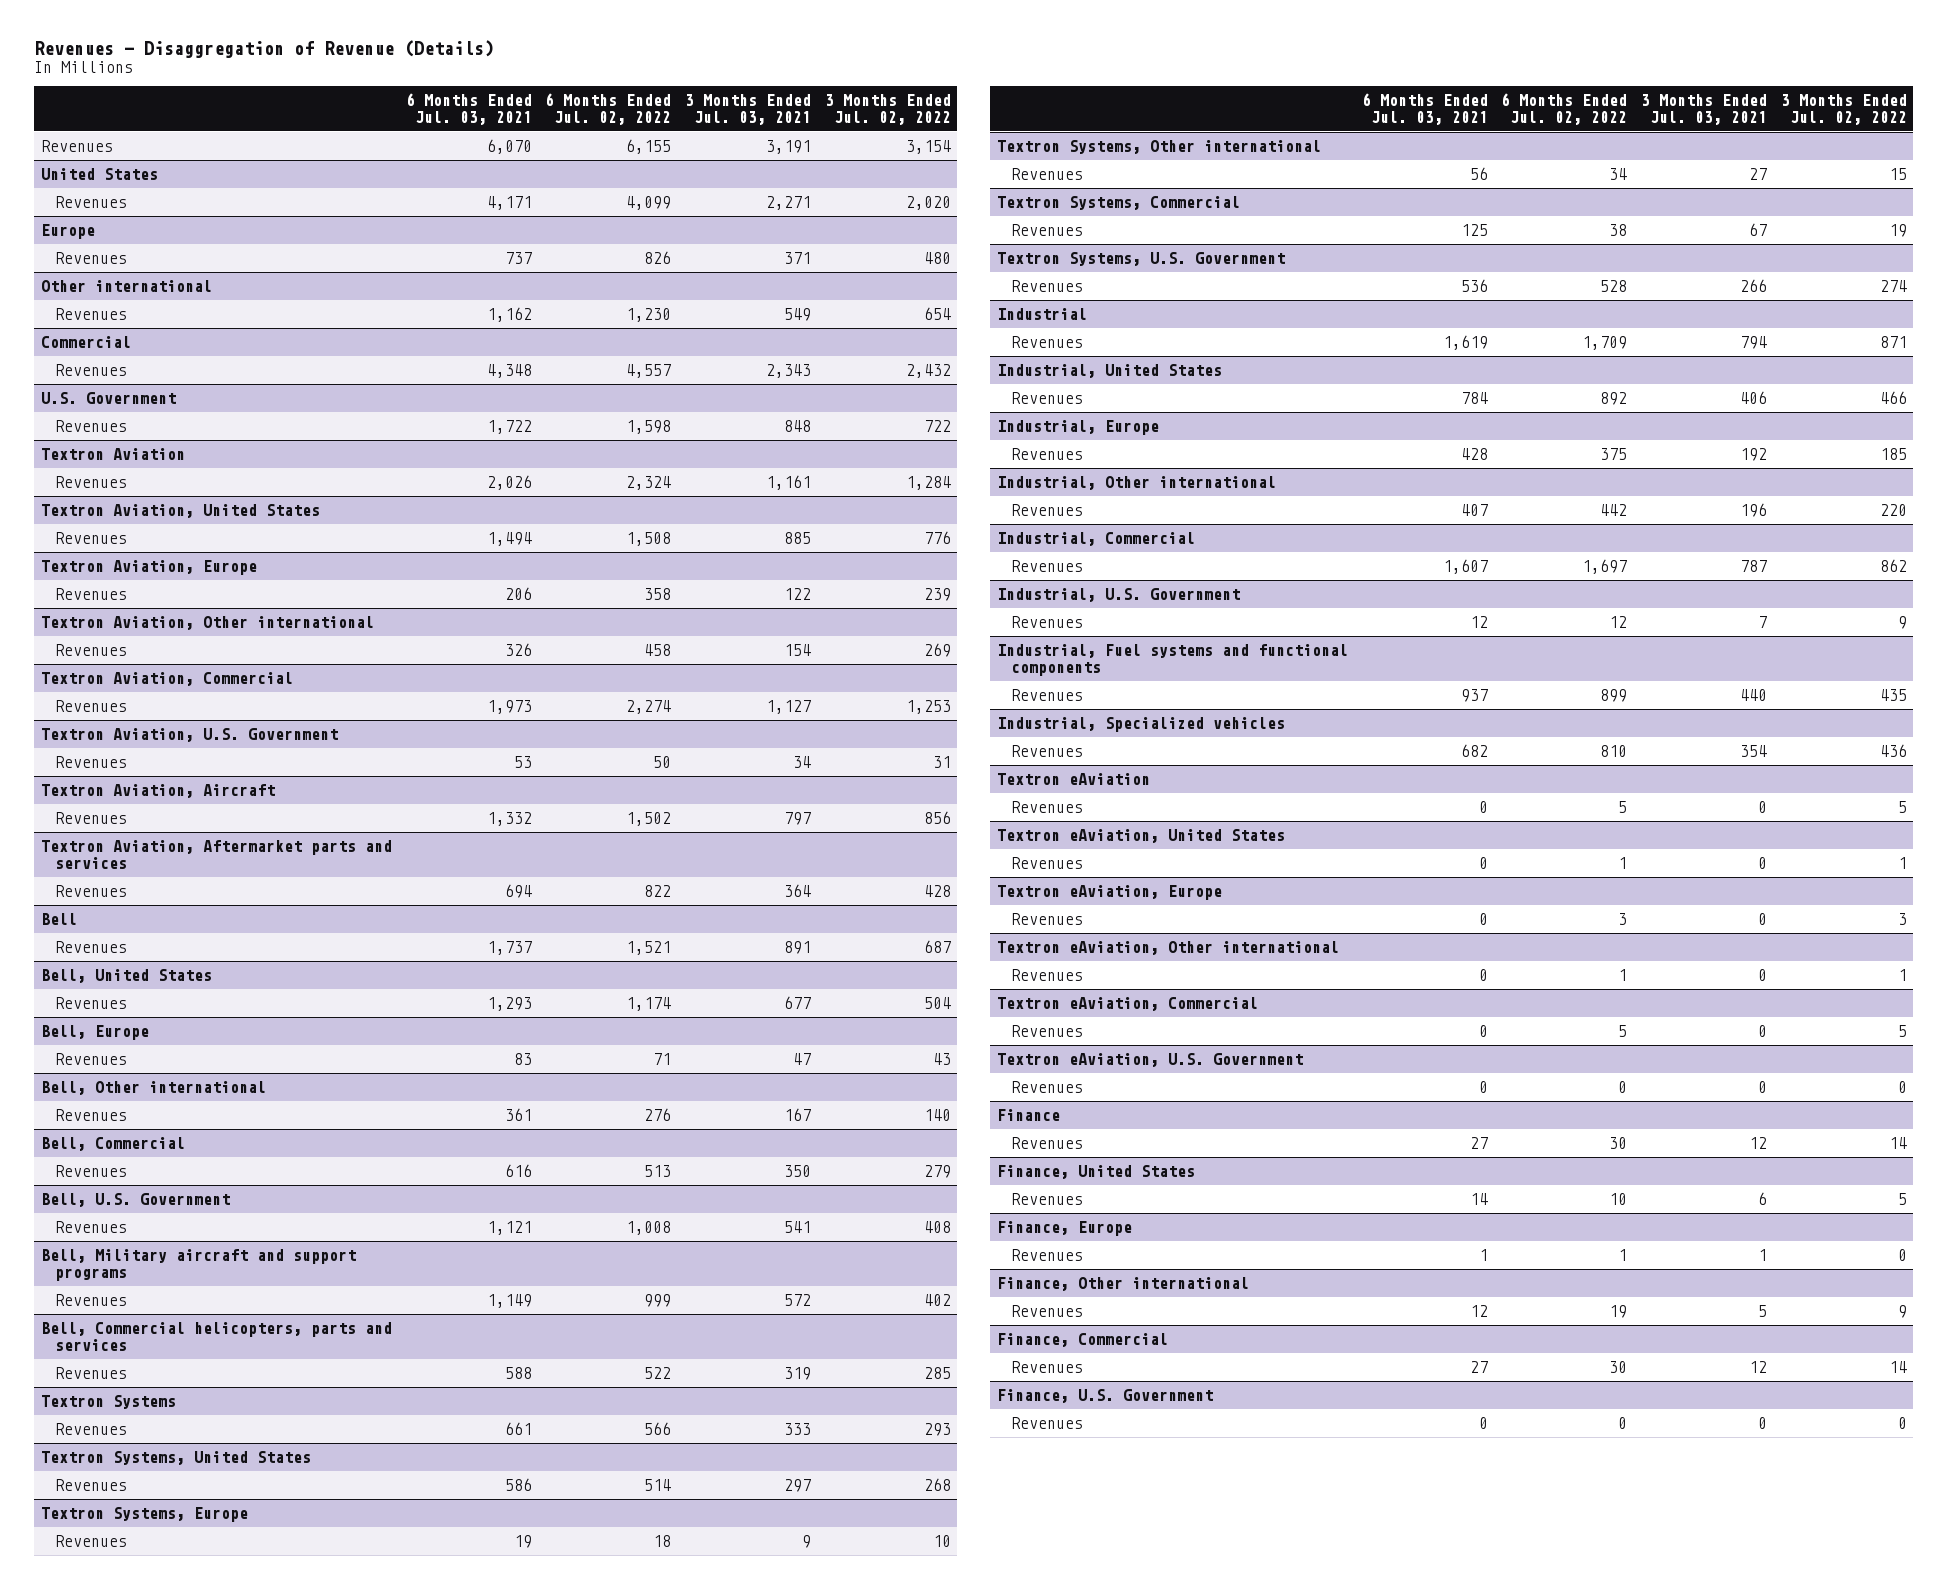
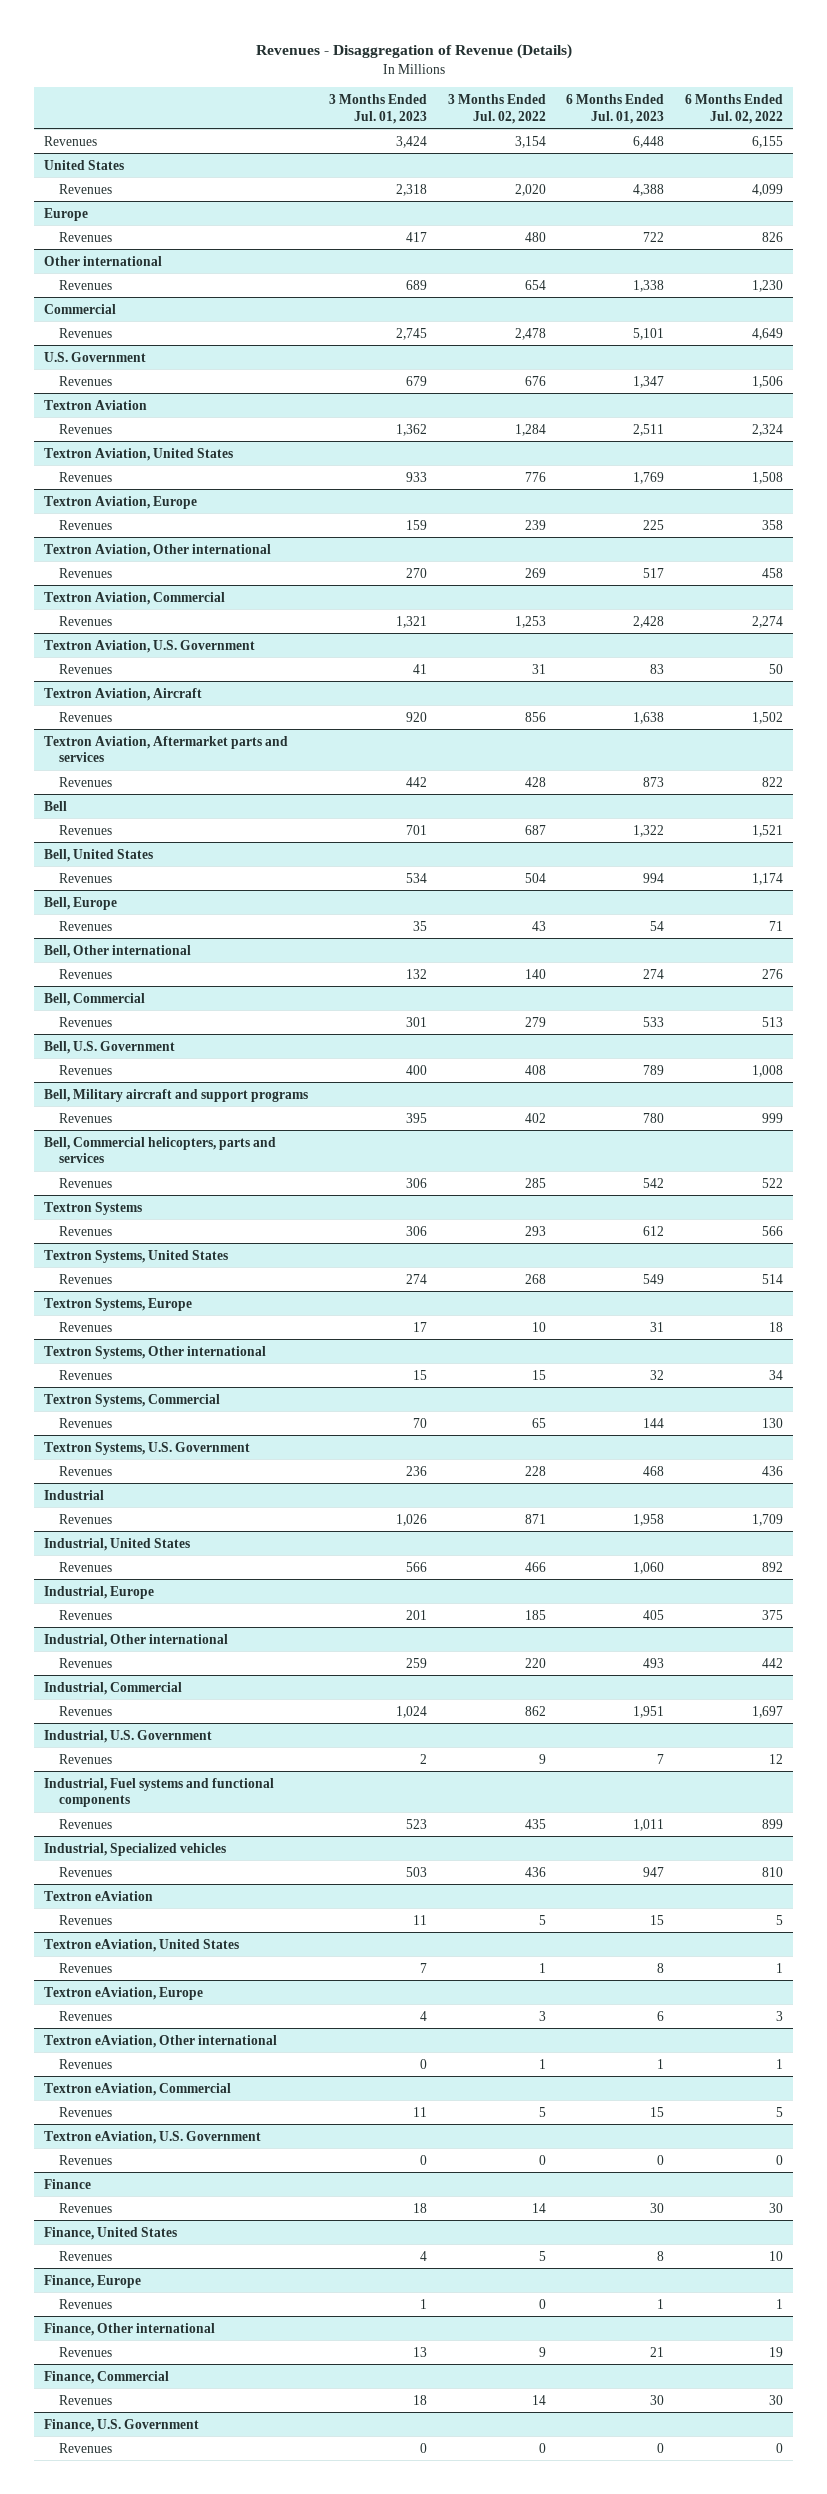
[405,92,532,126] 6 Months Ended Jul. 03, 2021 -> none
[684,93,811,126] 3 Months Ended Jul. 03, 2021 -> none
none -> [328,93,427,124] 3 Months Ended Jul. 01, 2023
none -> [566,93,665,124] 6 Months Ended Jul. 01, 2023
[626,363,672,378] 4,557 -> [751,327,783,340] 4,649
[905,363,951,378] 2,432 -> [514,327,546,340] 2,478
[626,419,672,434] 1,598 -> [751,375,783,388] 1,506
[923,419,951,432] 722 -> [524,375,546,386] 676
[1609,223,1628,236] 38 -> [761,1417,783,1428] 130
[1888,223,1907,237] 19 -> [531,1417,546,1428] 65
[1600,279,1628,292] 528 -> [761,1465,783,1476] 436
[1879,279,1907,292] 274 -> [524,1465,546,1476] 228

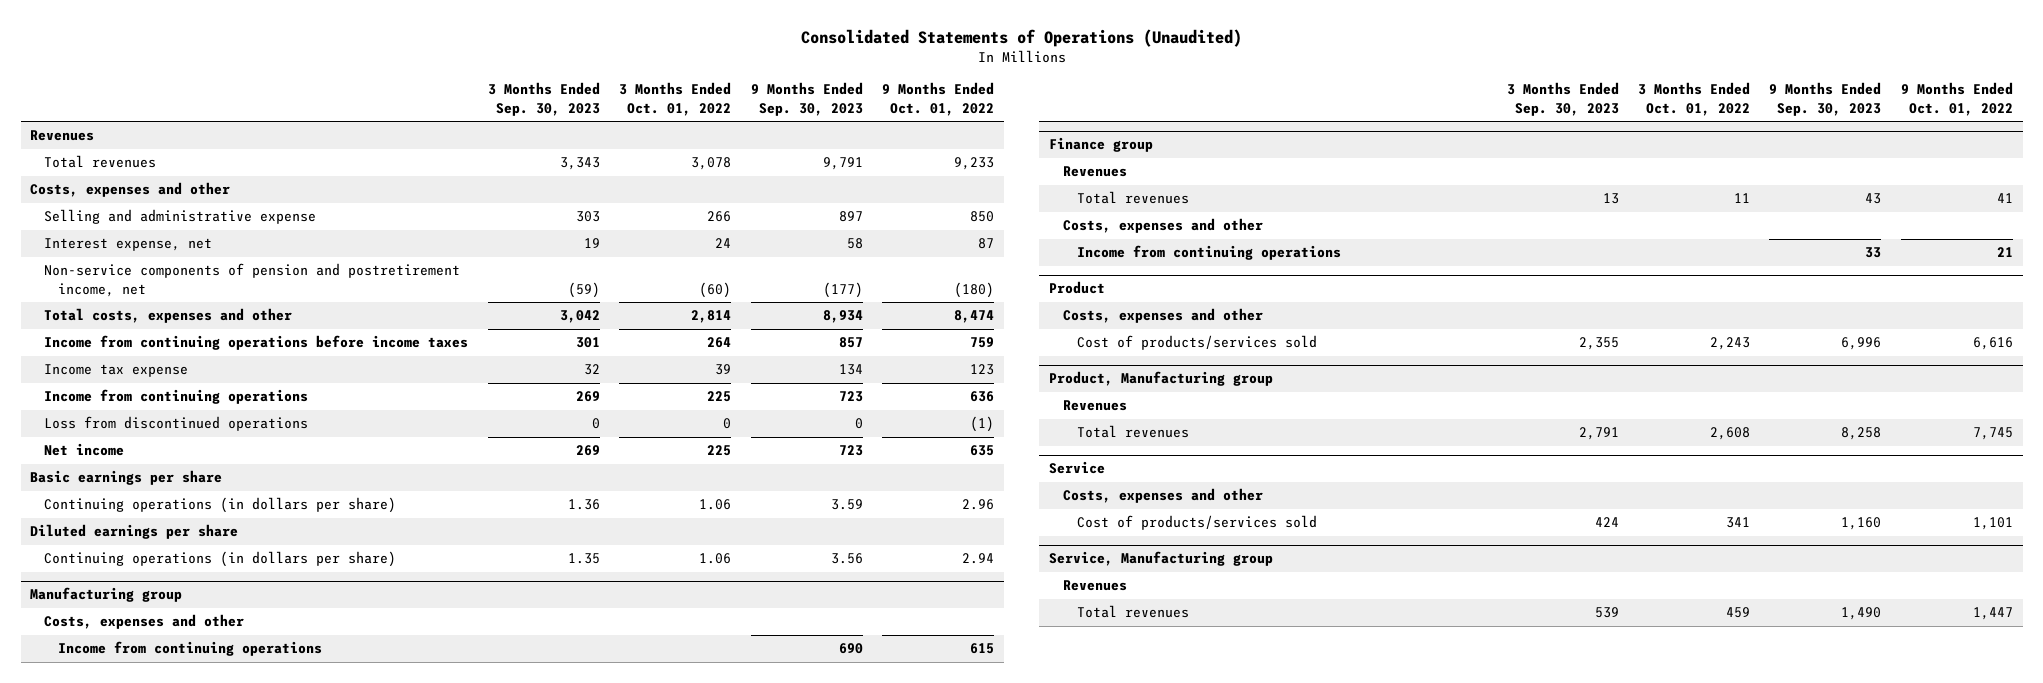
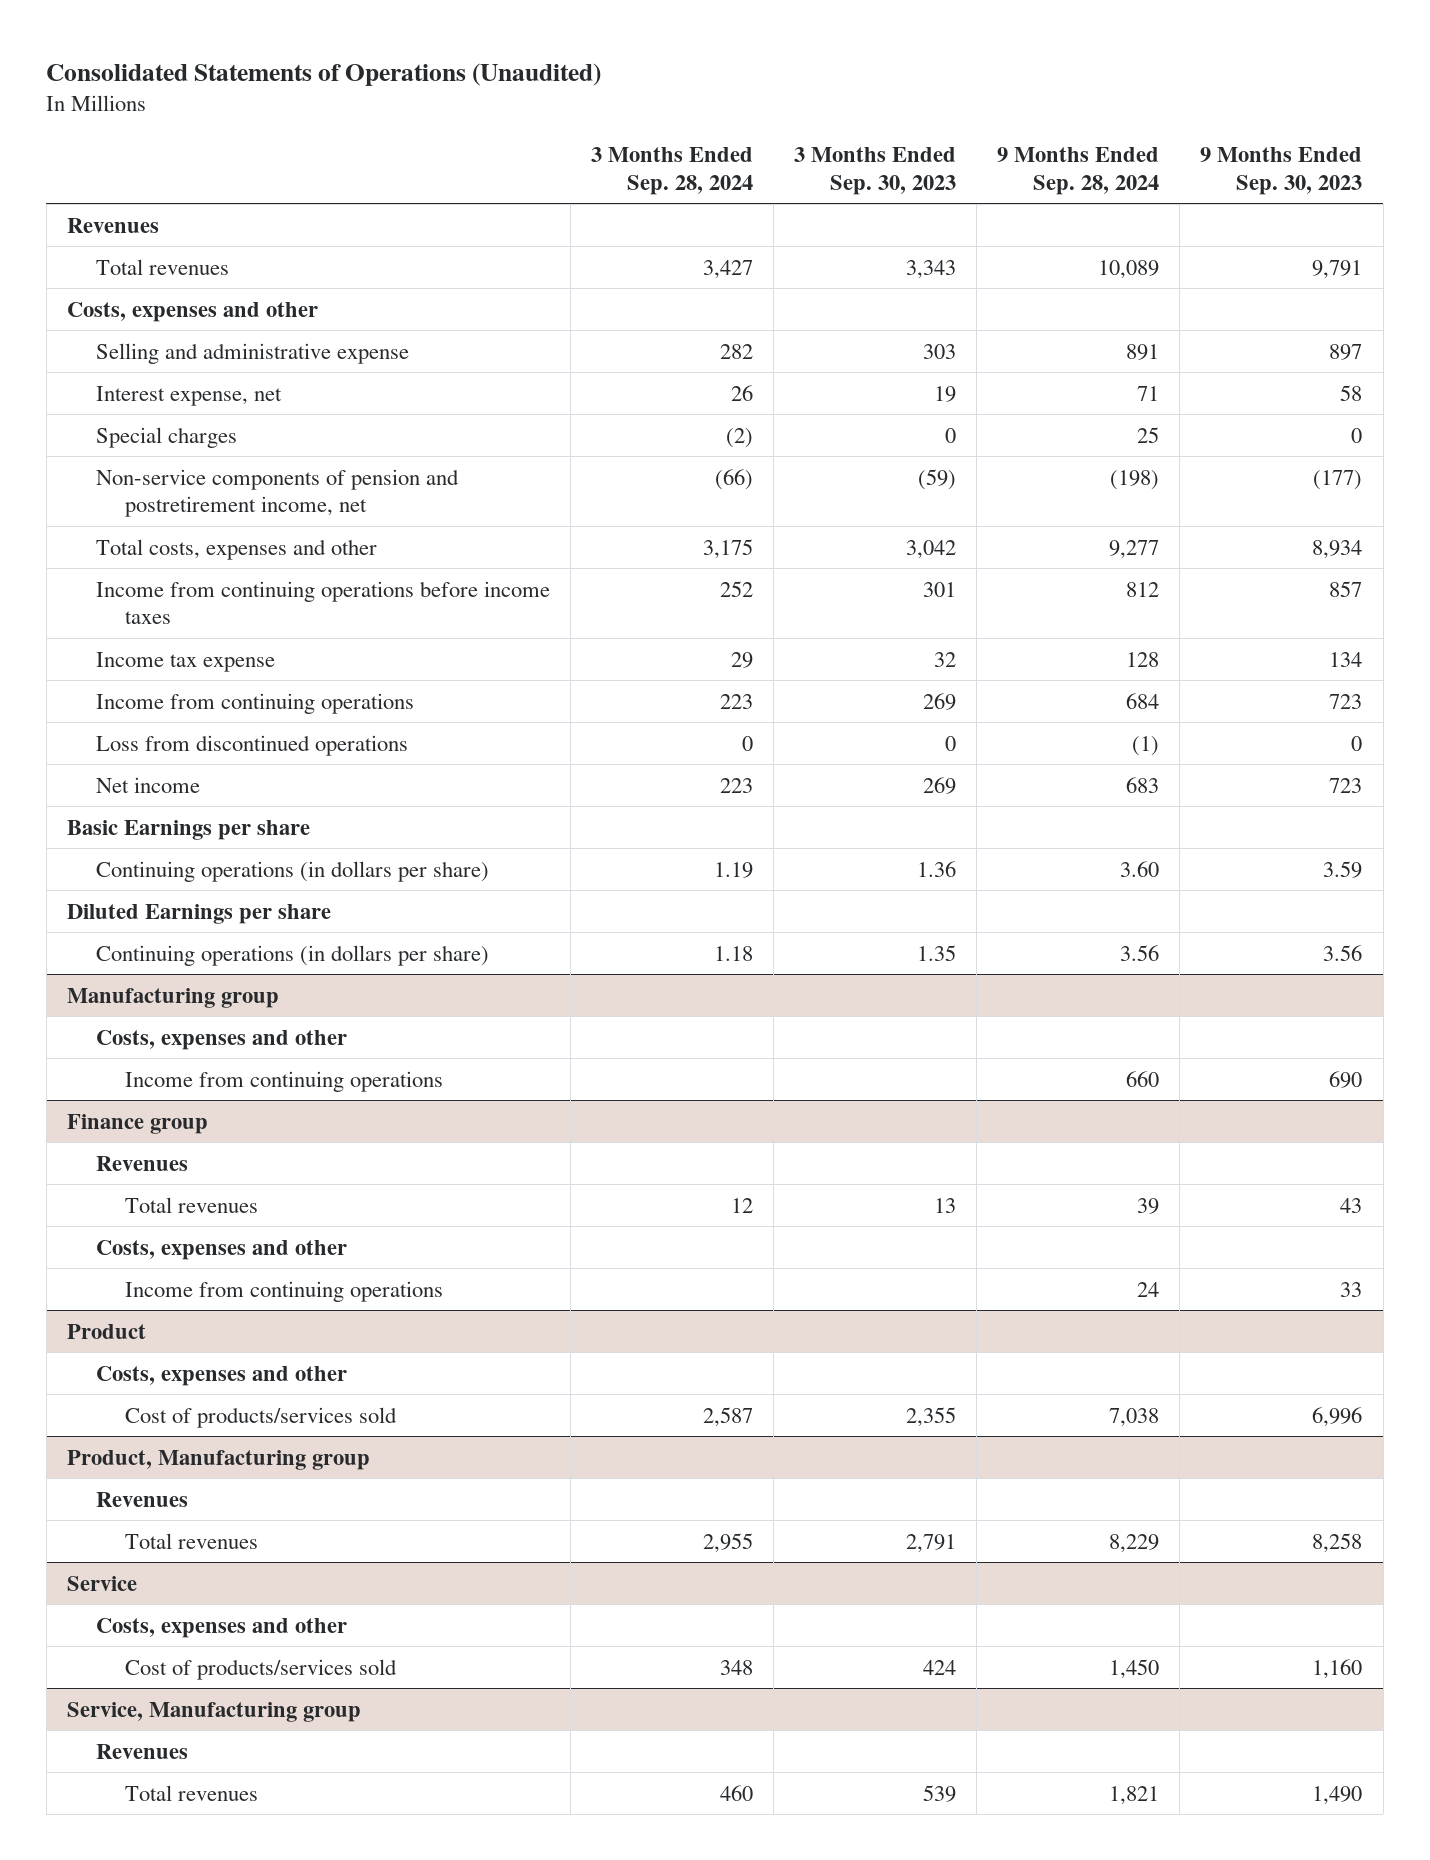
[619,82,732,116] 3 Months Ended Oct. 01, 2022 -> none
[882,82,995,116] 9 Months Ended Oct. 01, 2022 -> none
none -> [591,147,754,195] 3 Months Ended Sep. 28, 2024
none -> [997,147,1160,195] 9 Months Ended Sep. 28, 2024
none -> [95,426,237,448] Special charges
[30,470,223,486] Basic earnings per share -> [67,819,311,840] Basic Earnings per share
[30,524,239,540] Diluted earnings per share -> [67,903,332,924] Diluted Earnings per share

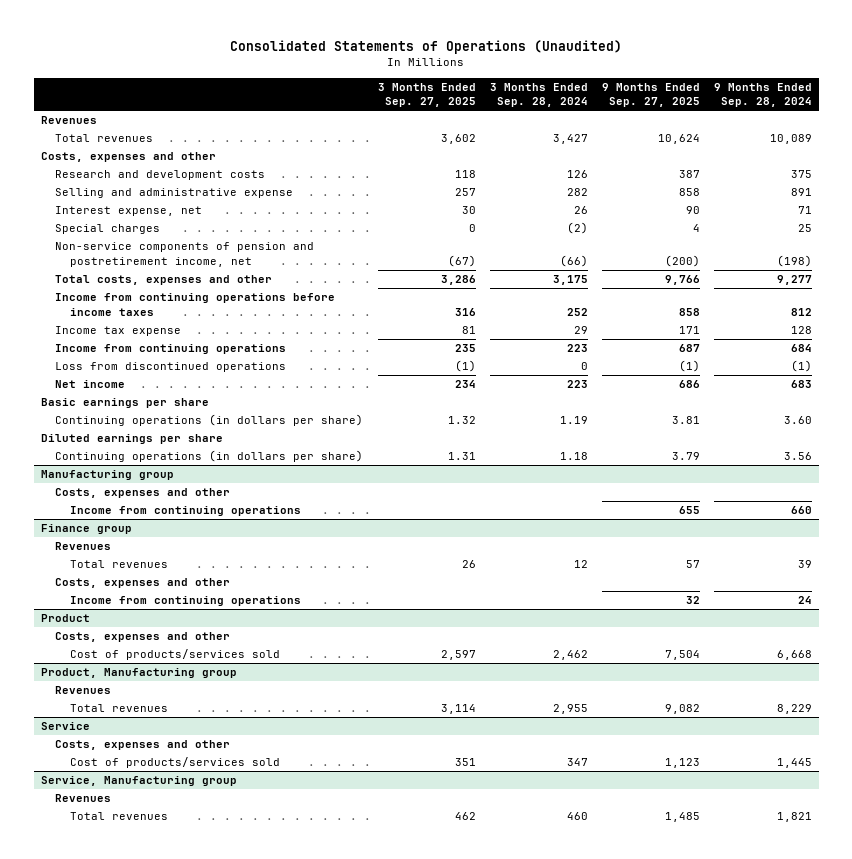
[794,147,957,195] 3 Months Ended Sep. 30, 2023 -> none
[1200,147,1363,195] 9 Months Ended Sep. 30, 2023 -> none
none -> [377,82,476,108] 3 Months Ended Sep. 27, 2025
none -> [601,82,700,108] 9 Months Ended Sep. 27, 2025
none -> [55,170,266,181] Research and development costs
[67,819,311,840] Basic Earnings per share -> [40,398,209,409] Basic earnings per share
[67,903,332,924] Diluted Earnings per share -> [40,434,223,445] Diluted earnings per share
[703,1406,754,1427] 2,587 -> [552,650,588,661] 2,462
[1109,1407,1160,1427] 7,038 -> [776,650,812,661] 6,668
[720,1659,754,1675] 348 -> [566,758,588,767] 347
[1109,1658,1160,1679] 1,450 -> [776,758,812,769] 1,445

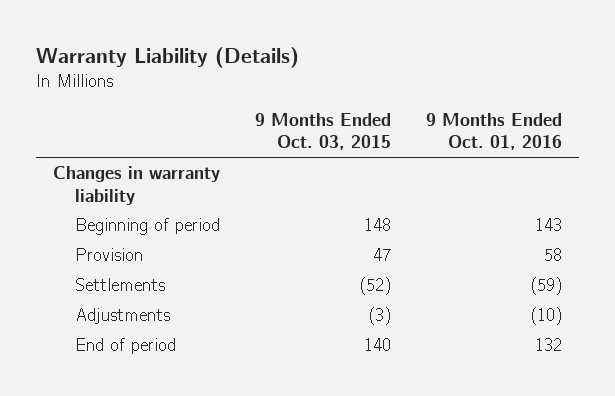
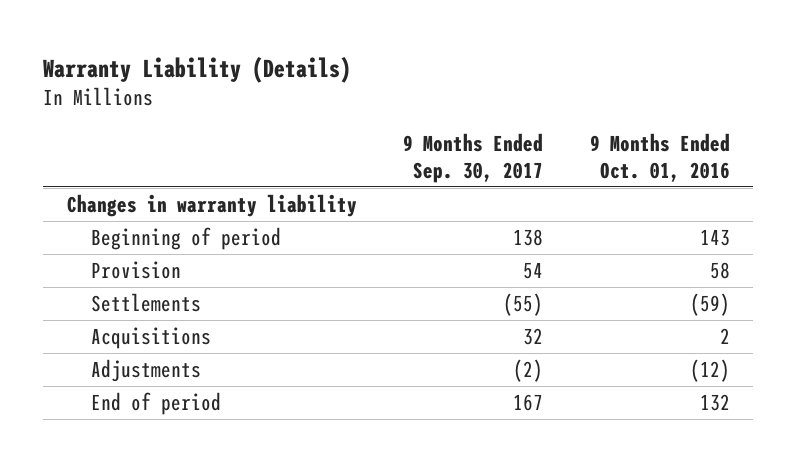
[255,112,392,151] 9 Months Ended Oct. 03, 2015 -> none
none -> [403,132,544,183] 9 Months Ended Sep. 30, 2017
none -> [91,326,212,349] Acquisitions
[529,306,562,325] (10) -> [689,358,730,382] (12)

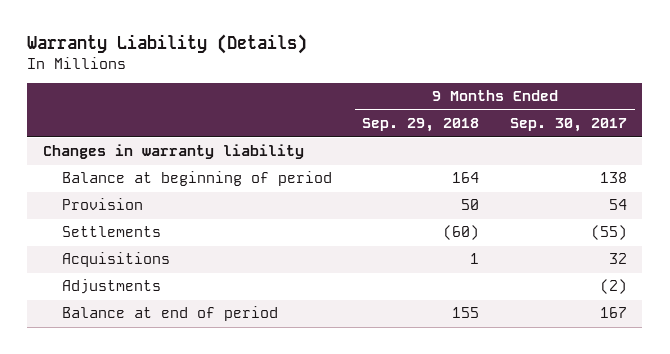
[589,132,730,182] 9 Months Ended Oct. 01, 2016 -> none
none -> [362,118,480,133] Sep. 29, 2018
[91,226,282,250] Beginning of period -> [61,171,332,187] Balance at beginning of period
[91,391,222,415] End of period -> [61,306,278,322] Balance at end of period

